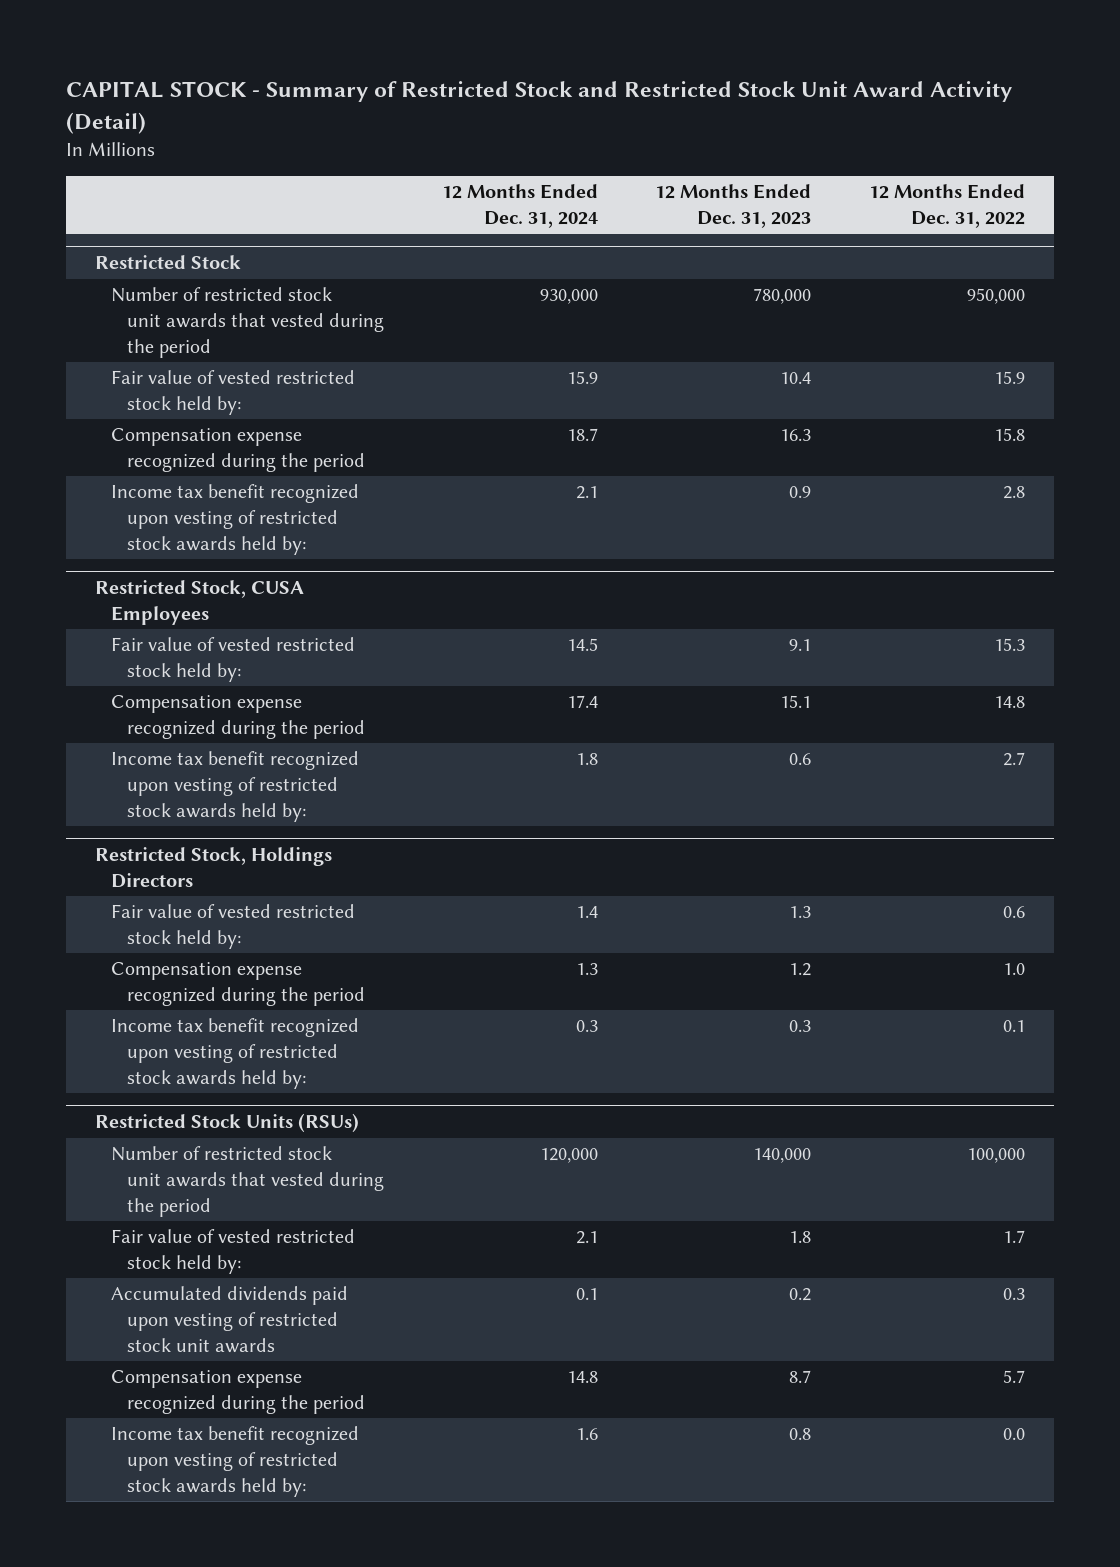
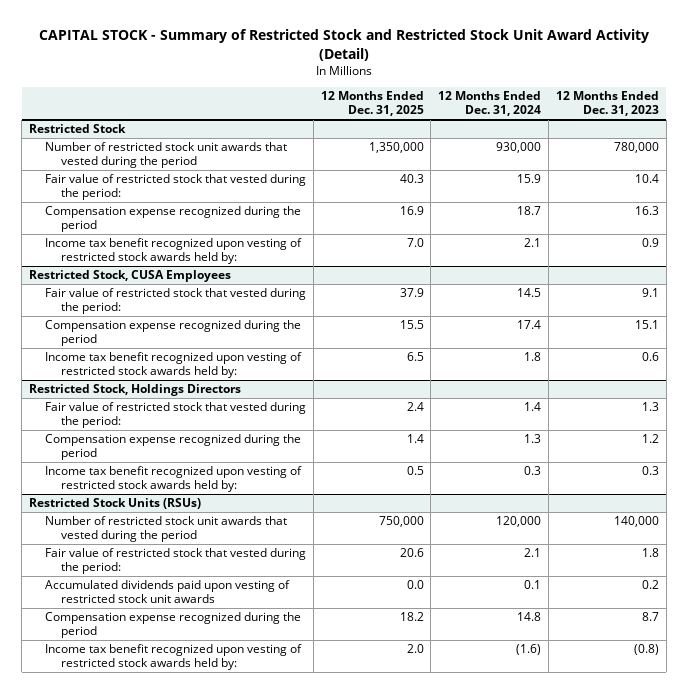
[868,184,1025,228] 12 Months Ended Dec. 31, 2022 -> none
none -> [320,91,424,117] 12 Months Ended Dec. 31, 2025
[111,370,356,416] Fair value of vested restricted stock held by: -> [45,174,307,201] Fair value of restricted stock that vested during the period:
[111,637,356,683] Fair value of vested restricted stock held by: -> [45,288,307,315] Fair value of restricted stock that vested during the period:
[111,904,356,950] Fair value of vested restricted stock held by: -> [45,402,307,429] Fair value of restricted stock that vested during the period:
[111,1229,356,1275] Fair value of vested restricted stock held by: -> [45,548,307,575] Fair value of restricted stock that vested during the period:
[575,1428,598,1441] 1.6 -> [516,644,542,656] (1.6)
[789,1428,812,1441] 0.8 -> [633,644,659,656] (0.8)

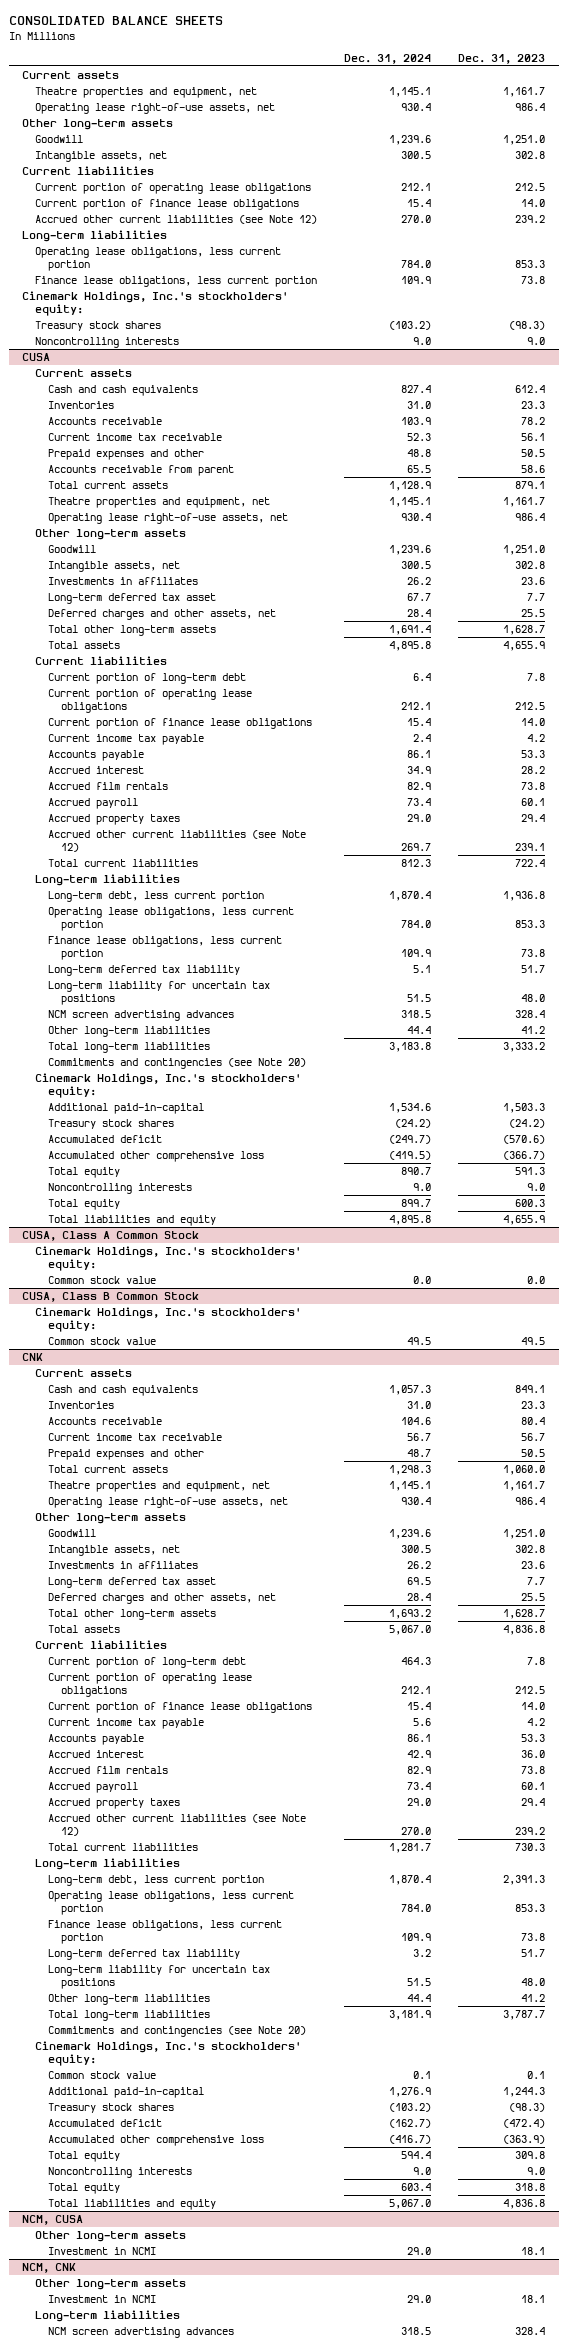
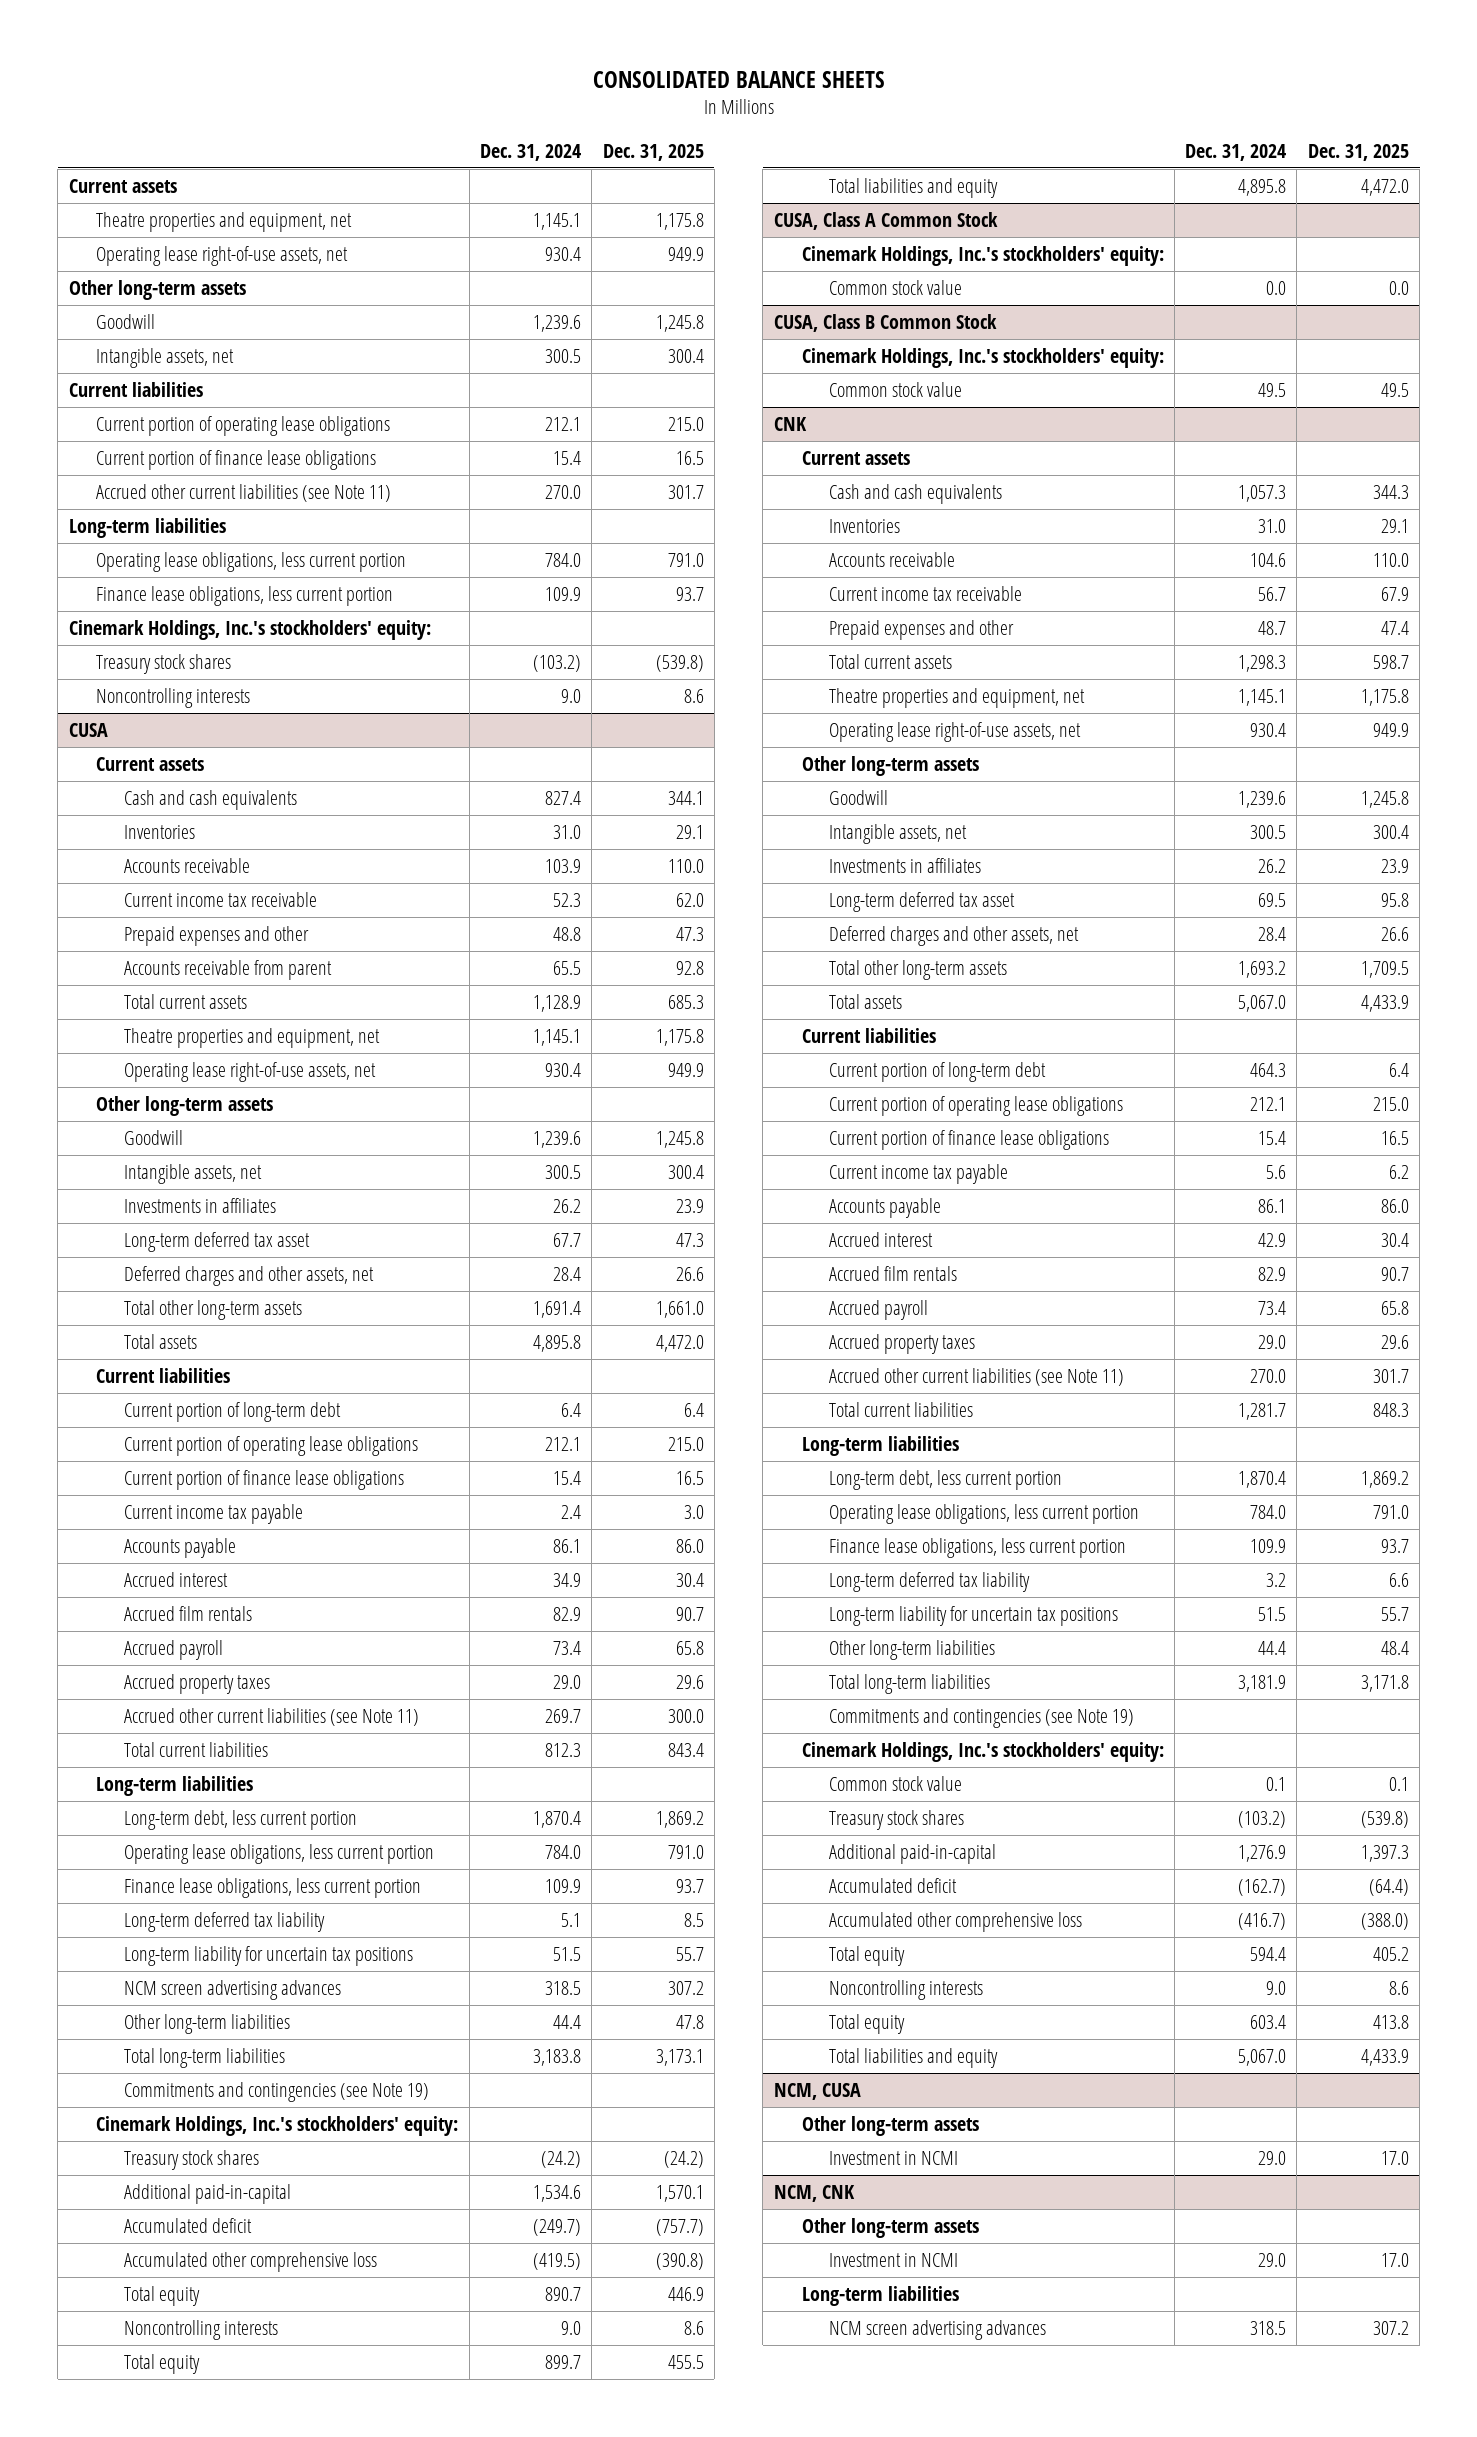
[458,54,546,65] Dec. 31, 2023 -> none
none -> [602,143,704,161] Dec. 31, 2025
[35,214,318,224] Accrued other current liabilities (see Note 12) -> [96,484,392,503] Accrued other current liabilities (see Note 11)
[48,829,307,852] Accrued other current liabilities (see Note 12) -> [124,1708,420,1727] Accrued other current liabilities (see Note 11)
[48,1057,307,1069] Commitments and contingencies (see Note 20) -> [124,2082,430,2103] Commitments and contingencies (see Note 19)
[48,1102,205,1114] Additional paid-in-capital -> [124,2184,292,2205] Additional paid-in-capital
[48,1813,307,1836] Accrued other current liabilities (see Note 12) -> [829,1368,1125,1387] Accrued other current liabilities (see Note 11)
[48,2025,307,2037] Commitments and contingencies (see Note 20) -> [829,1708,1135,1729] Commitments and contingencies (see Note 19)
[48,2086,205,2098] Additional paid-in-capital -> [829,1844,997,1865] Additional paid-in-capital

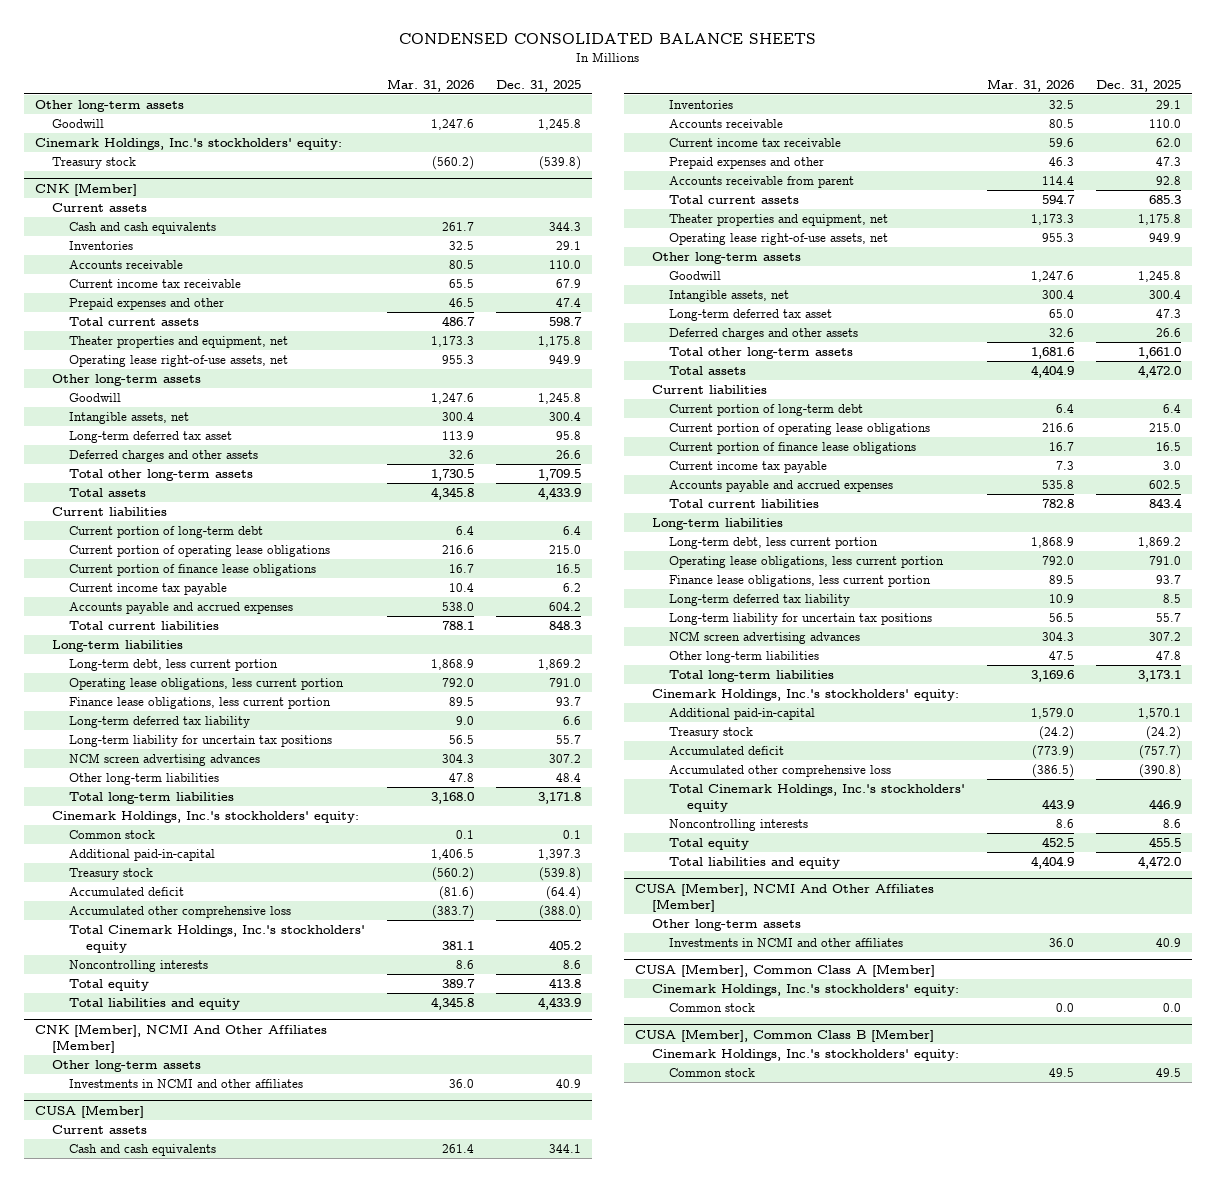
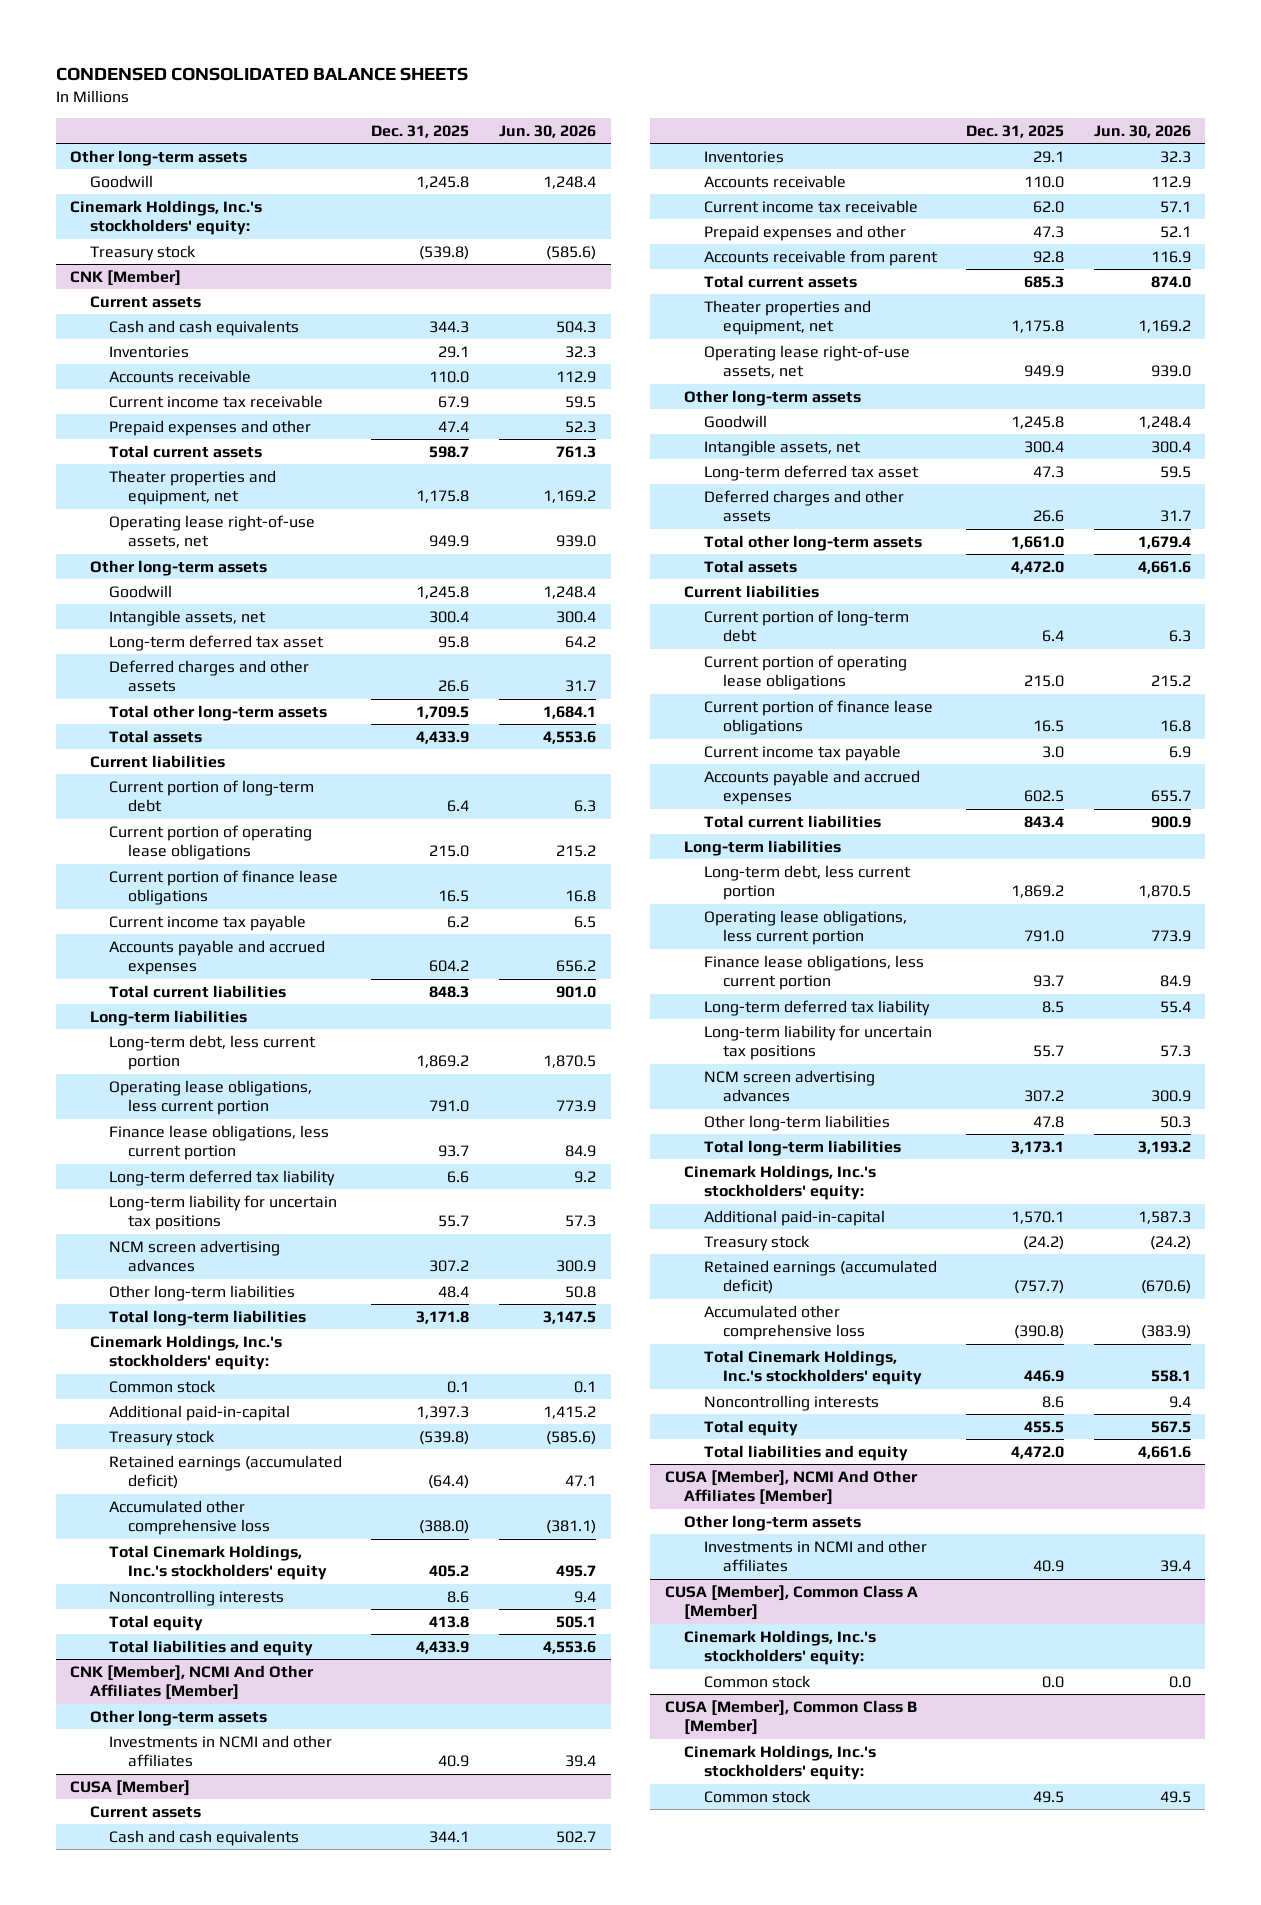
[387,78,475,92] Mar. 31, 2026 -> none
none -> [498,124,596,138] Jun. 30, 2026
[69,887,185,897] Accumulated deficit -> [108,1454,342,1490] Retained earnings (accumulated deficit)
[669,746,785,756] Accumulated deficit -> [703,1259,937,1295] Retained earnings (accumulated deficit)

